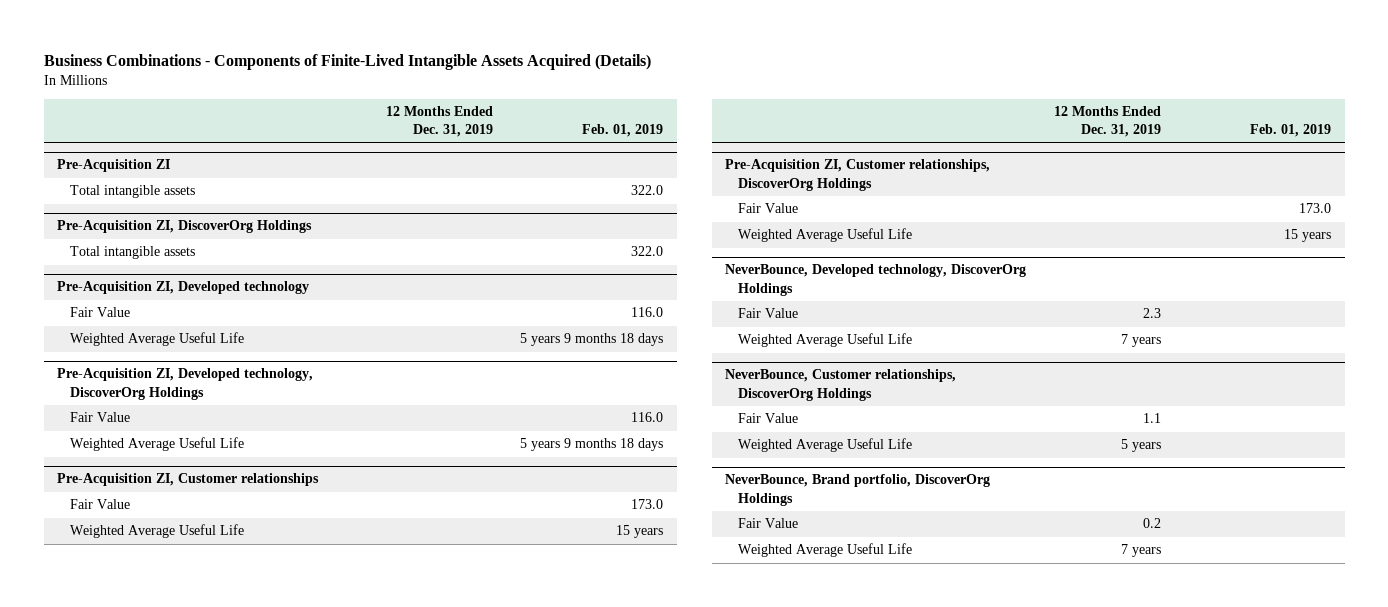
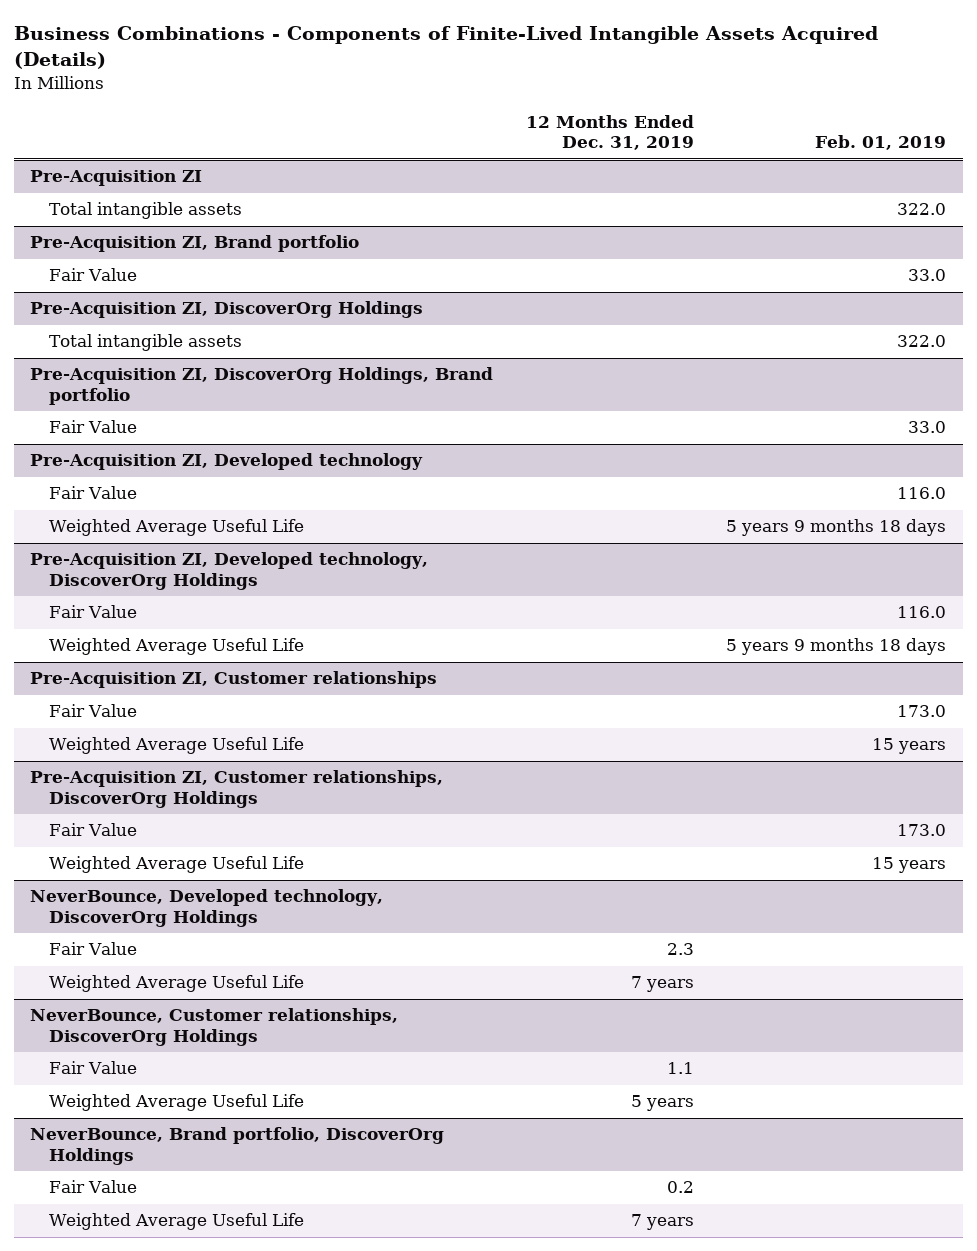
none -> [30,235,360,253] Pre-Acquisition ZI, Brand portfolio
none -> [49,268,138,282] Fair Value
none -> [30,367,494,406] Pre-Acquisition ZI, DiscoverOrg Holdings, Brand portfolio
none -> [49,420,138,434] Fair Value

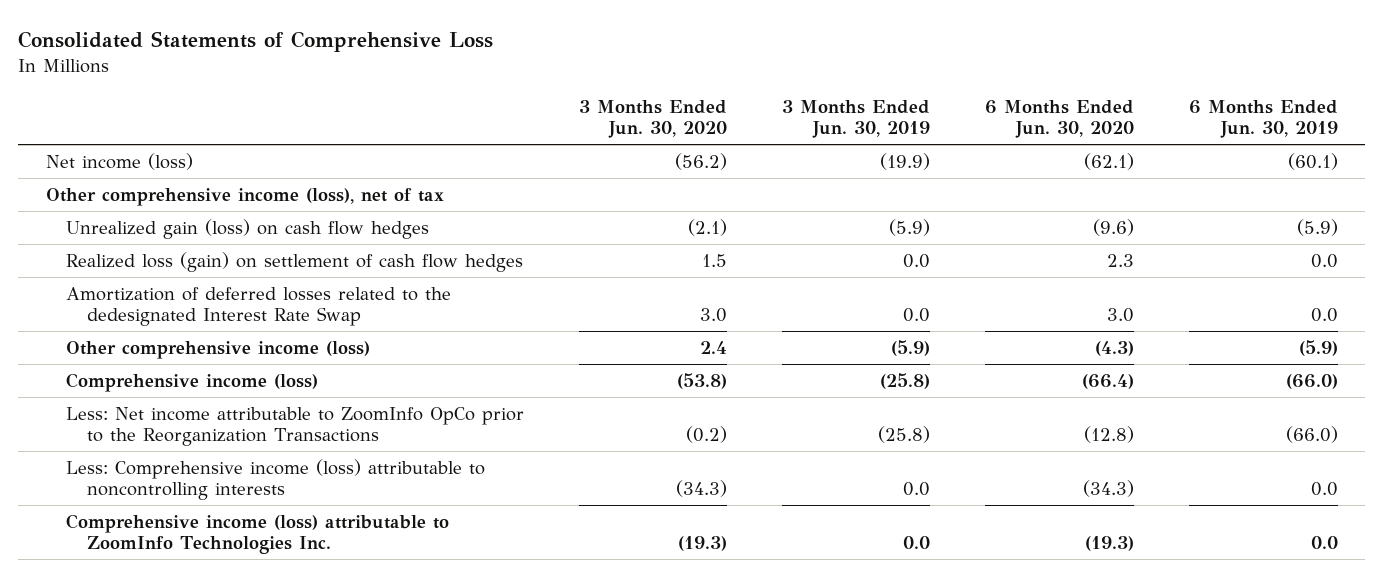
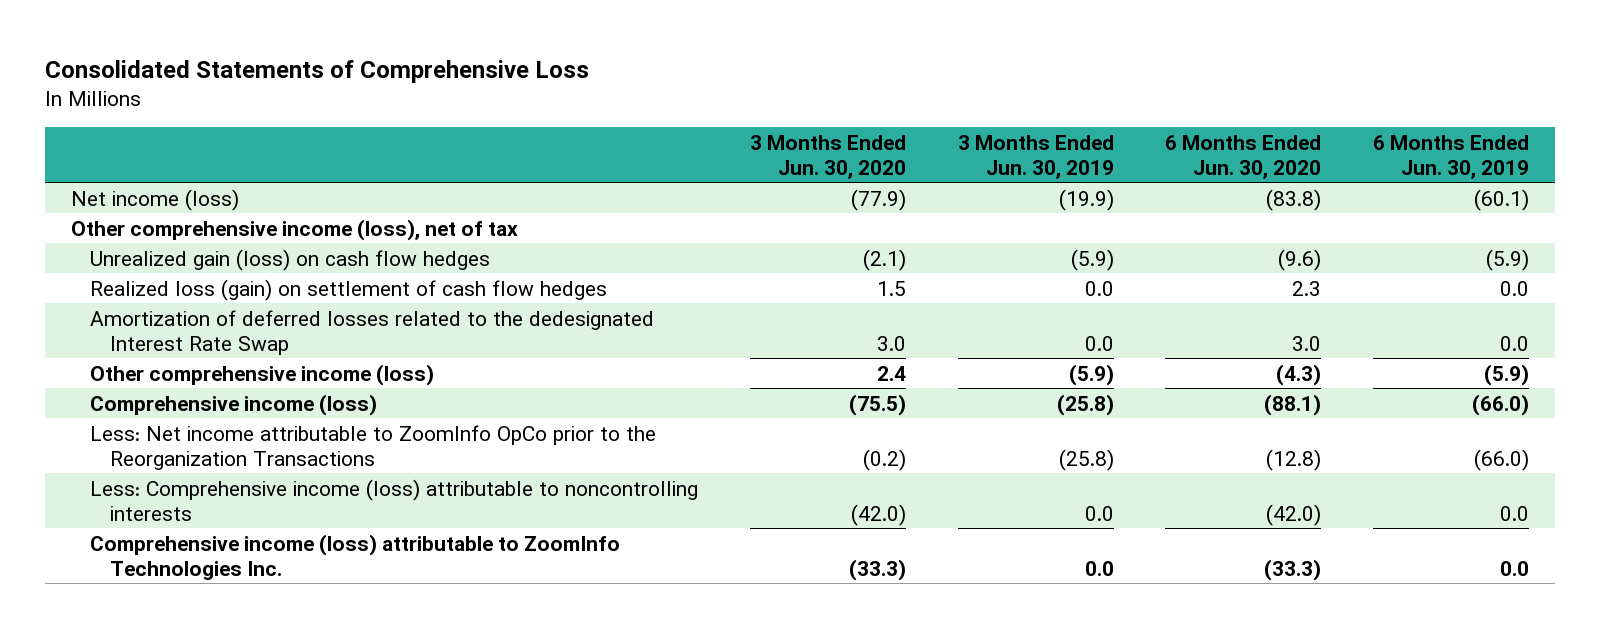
[675,152,728,170] (56.2) -> [850,188,906,211] (77.9)
[1083,152,1134,170] (62.1) -> [1266,188,1322,211] (83.8)
[677,372,728,389] (53.8) -> [848,393,906,416] (75.5)
[1081,373,1134,389] (66.4) -> [1264,393,1322,416] (88.1)
[676,480,728,498] (34.3) -> [850,503,906,526] (42.0)
[1082,480,1134,498] (34.3) -> [1266,503,1322,526] (42.0)
[678,536,728,552] (19.3) -> [848,558,906,581] (33.3)
[1084,536,1134,552] (19.3) -> [1264,558,1322,581] (33.3)

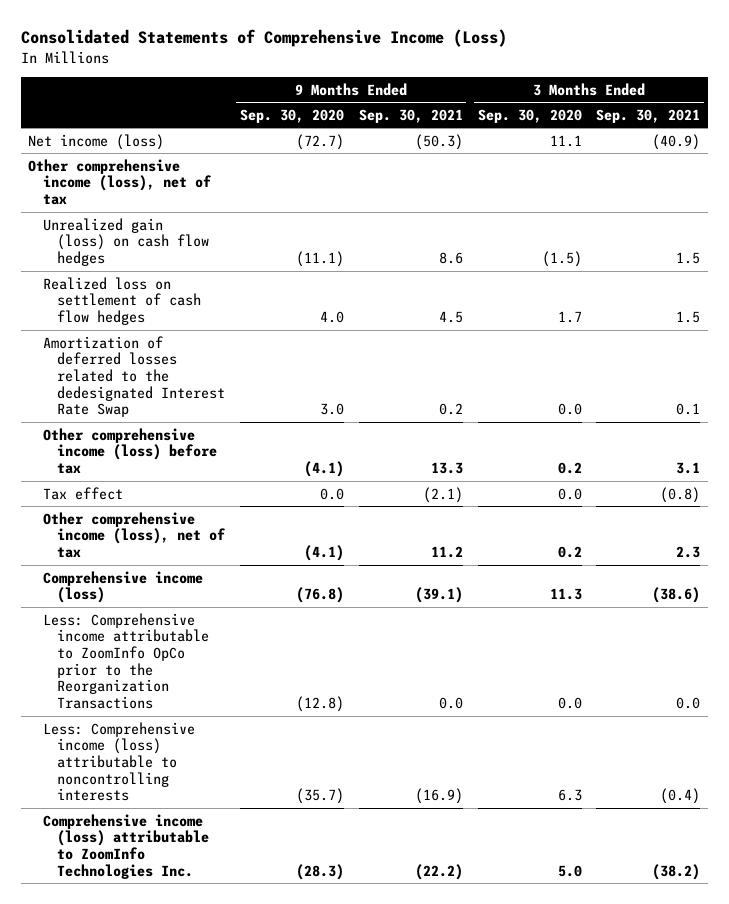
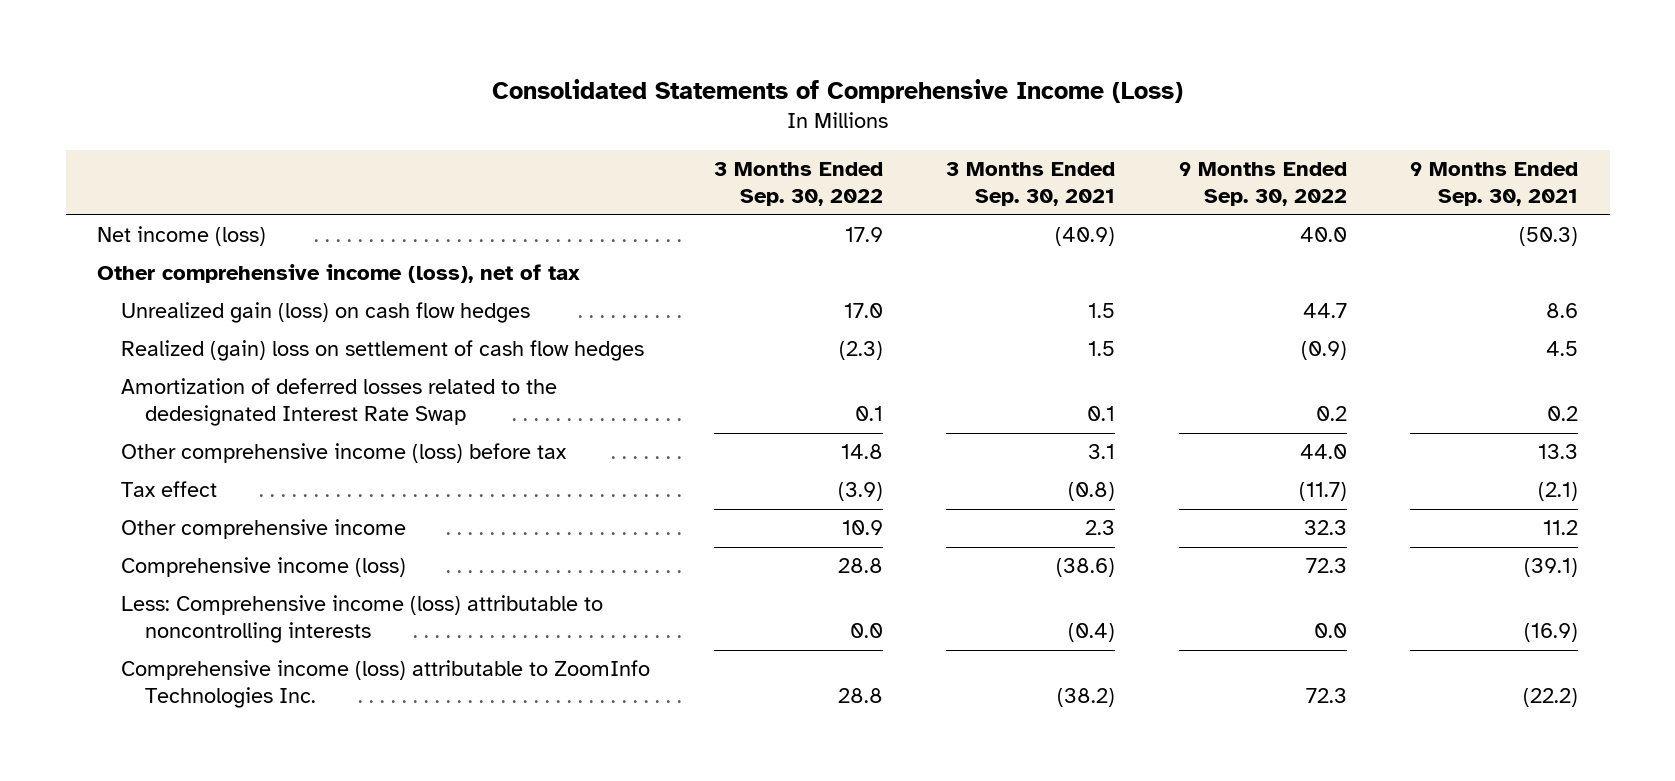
[239,108,344,123] Sep. 30, 2020 -> none
[477,108,582,123] Sep. 30, 2020 -> none
none -> [713,162,883,206] 3 Months Ended Sep. 30, 2022
none -> [1178,162,1347,206] 9 Months Ended Sep. 30, 2022
[42,276,201,325] Realized loss on settlement of cash flow hedges -> [121,340,645,362] Realized (gain) loss on settlement of cash flow hedges
[42,511,226,558] Other comprehensive income (loss), net of tax -> [121,519,407,540] Other comprehensive income
[42,612,209,710] Less: Comprehensive income attributable to ZoomInfo OpCo prior to the Reorganization Transactions -> none

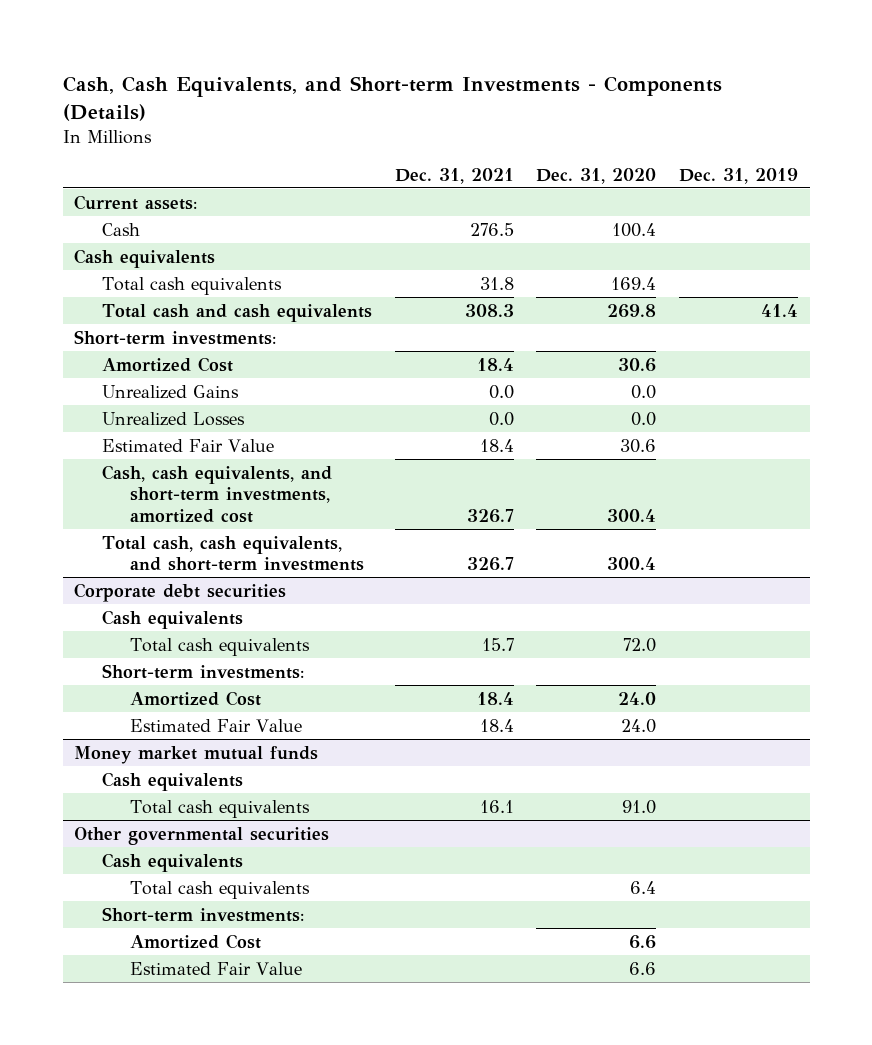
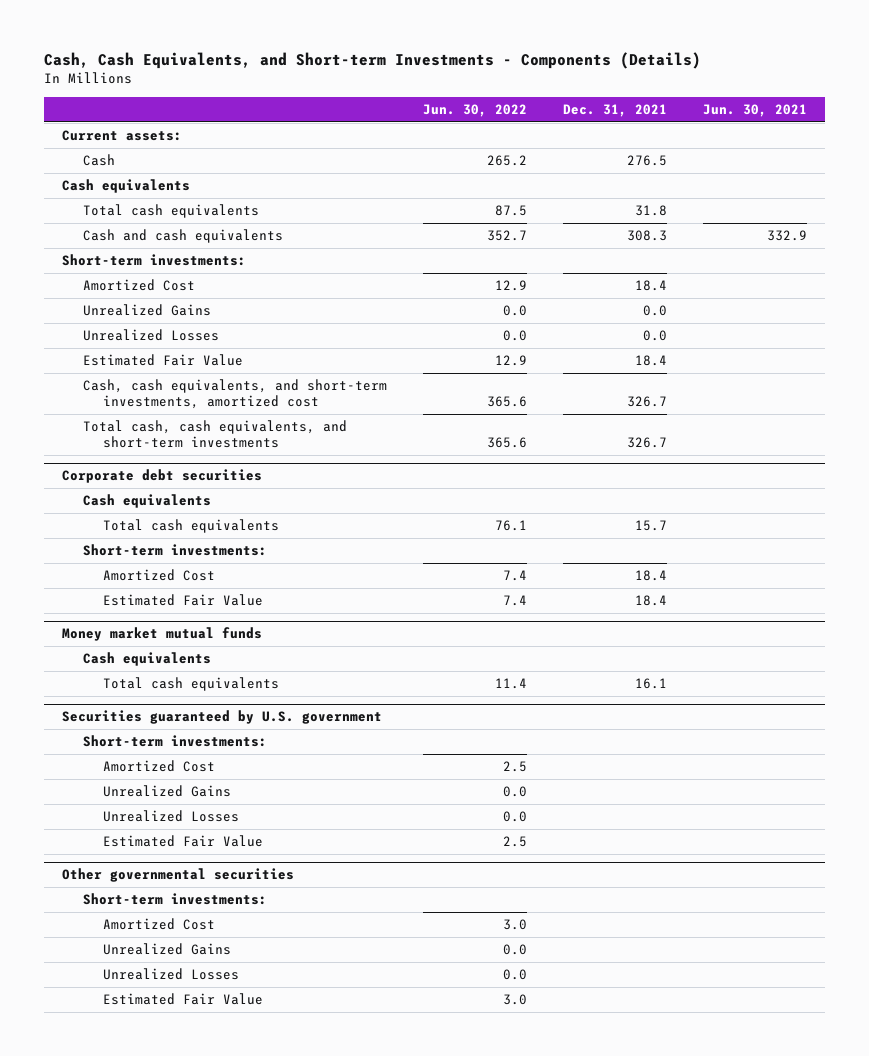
[536,167,657,184] Dec. 31, 2020 -> none
[679,167,799,184] Dec. 31, 2019 -> none
none -> [422,104,527,118] Jun. 30, 2022
none -> [702,104,807,118] Jun. 30, 2021
[102,303,373,322] Total cash and cash equivalents -> [82,229,283,244] Cash and cash equivalents
none -> [62,710,383,725] Securities guaranteed by U.S. government
none -> [82,735,267,748] Short-term investments:
none -> [103,760,216,773] Amortized Cost
none -> [103,785,232,798] Unrealized Gains
none -> [103,810,240,823] Unrealized Losses
none -> [103,835,264,848] Estimated Fair Value
[102,852,244,872] Cash equivalents -> none
[130,880,311,899] Total cash equivalents -> none
none -> [103,943,232,956] Unrealized Gains
none -> [103,968,240,981] Unrealized Losses

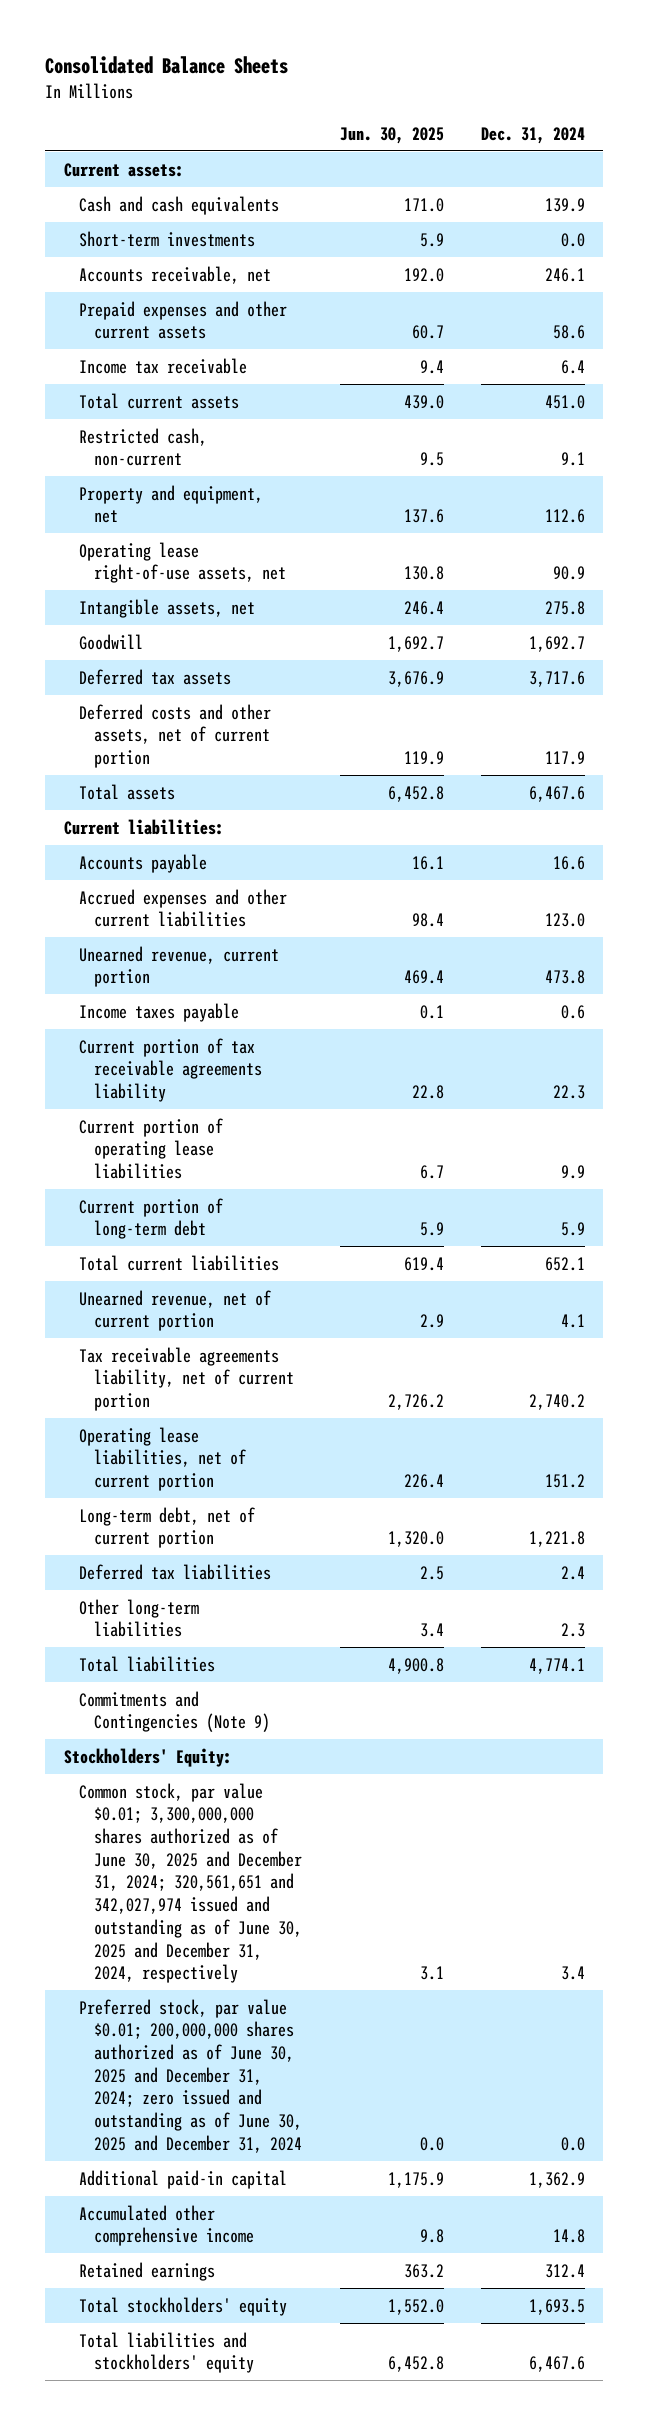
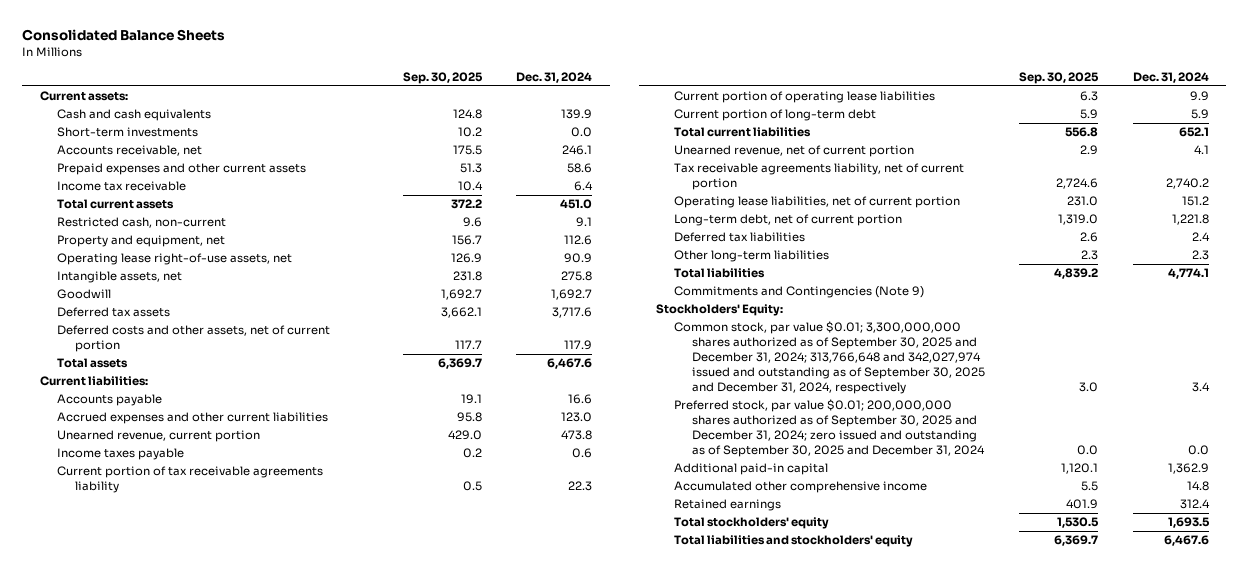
[339,126,444,144] Jun. 30, 2025 -> none
none -> [402,72,483,85] Sep. 30, 2025
[79,1782,303,1984] Common stock, par value $0.01; 3,300,000,000 shares authorized as of June 30, 2025 and December 31, 2024; 320,561,651 and 342,027,974 issued and outstanding as of June 30, 2025 and December 31, 2024, respectively -> [673,321,985,395] Common stock, par value $0.01; 3,300,000,000 shares authorized as of September 30, 2025 and December 31, 2024; 313,766,648 and 342,027,974 issued and outstanding as of September 30, 2025 and December 31, 2024, respectively
[79,1998,303,2153] Preferred stock, par value $0.01; 200,000,000 shares authorized as of June 30, 2025 and December 31, 2024; zero issued and outstanding as of June 30, 2025 and December 31, 2024 -> [673,399,985,458] Preferred stock, par value $0.01; 200,000,000 shares authorized as of September 30, 2025 and December 31, 2024; zero issued and outstanding as of September 30, 2025 and December 31, 2024

